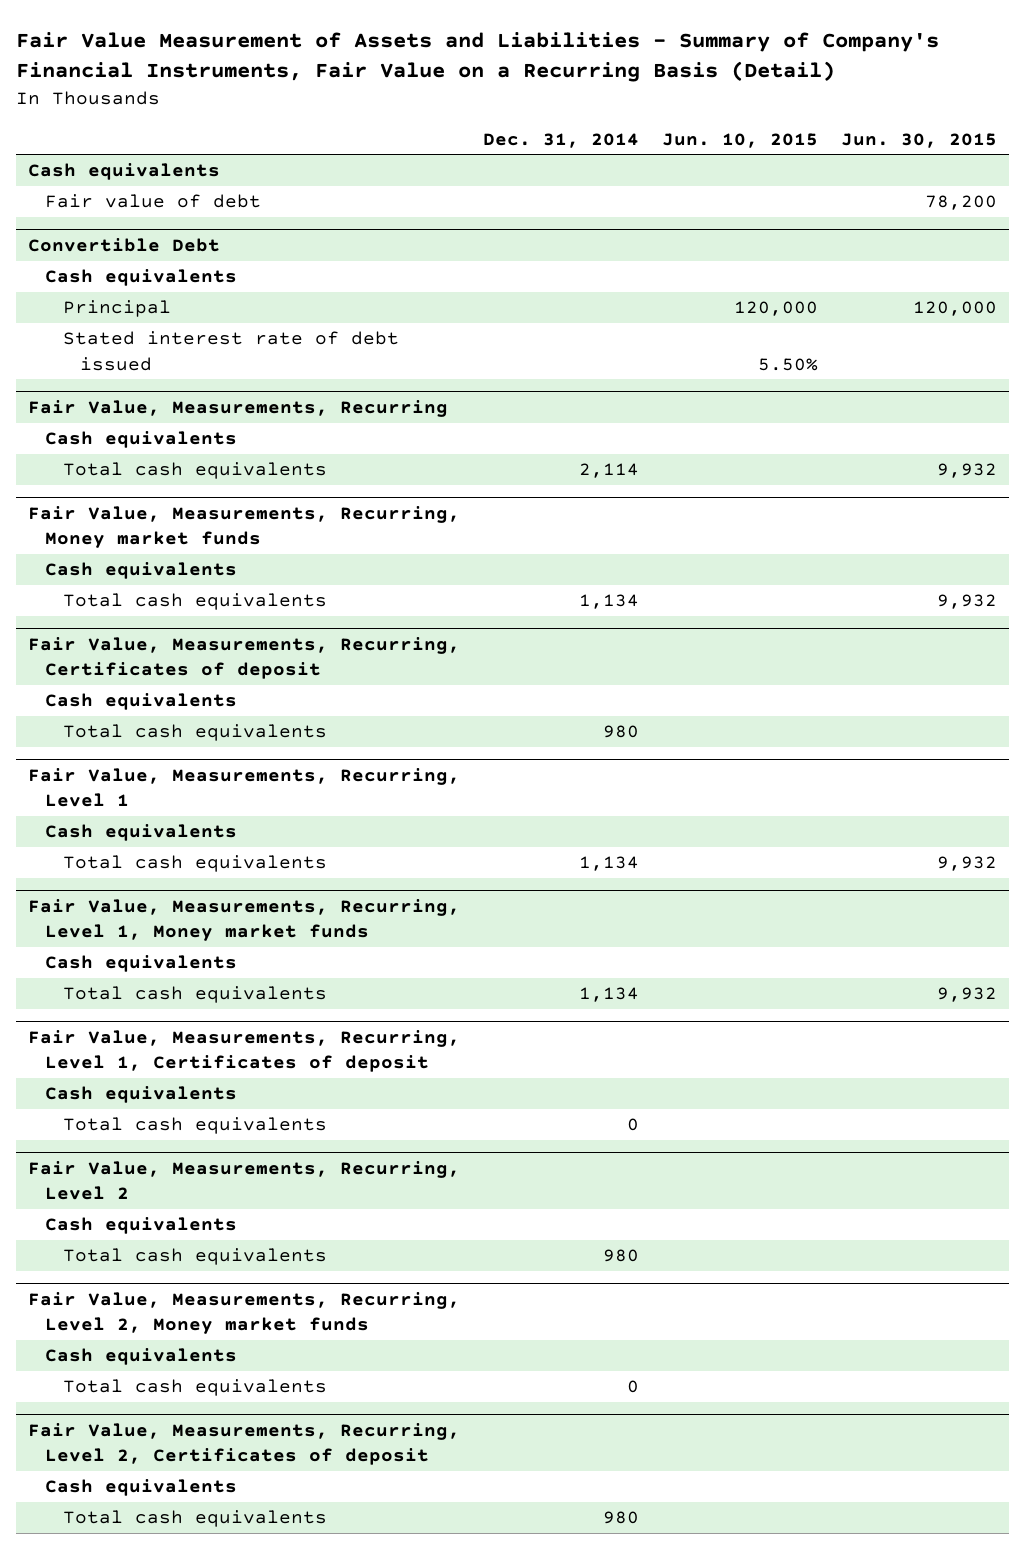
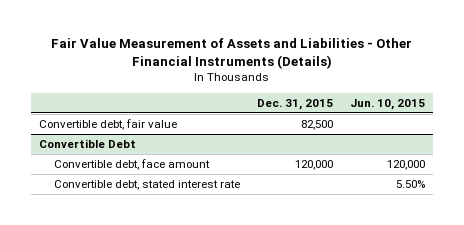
[16,31,940,83] Fair Value Measurement of Assets and Liabilities - Summary of Company's Financial Instruments, Fair Value on a Recurring Basis (Detail) -> [51,38,413,70] Fair Value Measurement of Assets and Liabilities - Other Financial Instruments (Details)
[483,132,640,148] Dec. 31, 2014 -> none
[841,132,998,148] Jun. 30, 2015 -> none
none -> [257,98,334,110] Dec. 31, 2015
[27,163,220,181] Cash equivalents -> none
[45,194,262,209] Fair value of debt -> [39,119,178,131] Convertible debt, fair value
[45,269,238,287] Cash equivalents -> none
[27,399,448,417] Fair Value, Measurements, Recurring -> none
[45,431,238,449] Cash equivalents -> none
[62,462,327,480] Total cash equivalents -> none
[27,505,460,549] Fair Value, Measurements, Recurring, Money market funds -> none
[45,562,238,580] Cash equivalents -> none
[62,593,327,611] Total cash equivalents -> none
[27,636,460,680] Fair Value, Measurements, Recurring, Certificates of deposit -> none
[45,693,238,711] Cash equivalents -> none
[62,724,327,742] Total cash equivalents -> none
[27,767,460,808] Fair Value, Measurements, Recurring, Level 1 -> none
[45,824,238,842] Cash equivalents -> none
[62,855,327,873] Total cash equivalents -> none
[27,898,460,942] Fair Value, Measurements, Recurring, Level 1, Money market funds -> none
[45,955,238,973] Cash equivalents -> none
[62,986,327,1004] Total cash equivalents -> none
[27,1029,460,1073] Fair Value, Measurements, Recurring, Level 1, Certificates of deposit -> none
[45,1086,238,1104] Cash equivalents -> none
[62,1117,327,1135] Total cash equivalents -> none
[27,1160,460,1201] Fair Value, Measurements, Recurring, Level 2 -> none
[45,1217,238,1235] Cash equivalents -> none
[62,1248,327,1266] Total cash equivalents -> none
[27,1291,460,1335] Fair Value, Measurements, Recurring, Level 2, Money market funds -> none
[45,1348,238,1366] Cash equivalents -> none
[62,1379,327,1397] Total cash equivalents -> none
[27,1422,460,1466] Fair Value, Measurements, Recurring, Level 2, Certificates of deposit -> none
[45,1479,238,1497] Cash equivalents -> none
[62,1510,327,1528] Total cash equivalents -> none
[62,300,171,318] Principal -> [54,159,211,171] Convertible debt, face amount
[62,331,399,371] Stated interest rate of debt issued -> [54,180,241,191] Convertible debt, stated interest rate

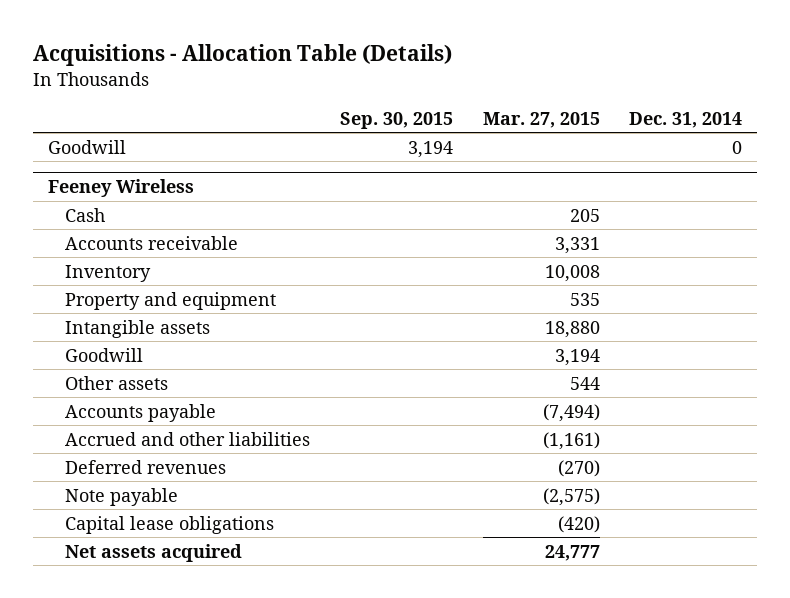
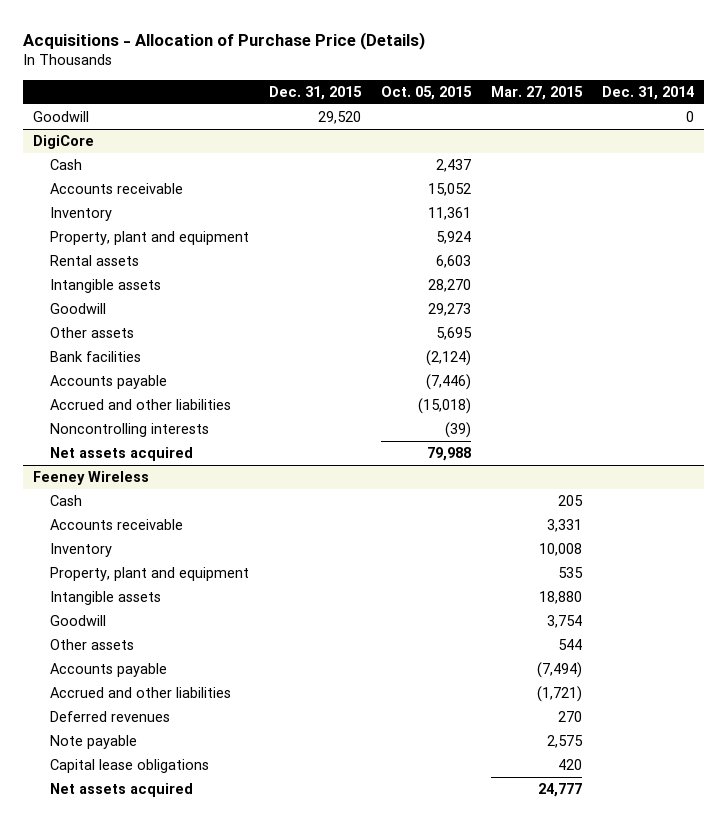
[33,44,453,67] Acquisitions - Allocation Table (Details) -> [23,31,426,50] Acquisitions - Allocation of Purchase Price (Details)
[340,111,454,129] Sep. 30, 2015 -> none
none -> [269,85,363,100] Dec. 31, 2015
none -> [381,85,473,100] Oct. 05, 2015
none -> [33,135,95,150] DigiCore
none -> [50,159,83,171] Cash
none -> [50,183,184,195] Accounts receivable
none -> [50,207,113,222] Inventory
none -> [50,231,250,246] Property, plant and equipment
none -> [50,255,140,267] Rental assets
none -> [50,279,162,294] Intangible assets
none -> [50,303,107,315] Goodwill
none -> [50,327,135,339] Other assets
none -> [50,351,142,363] Bank facilities
none -> [50,375,168,390] Accounts payable
none -> [50,399,232,411] Accrued and other liabilities
none -> [50,423,210,438] Noncontrolling interests
none -> [50,447,194,462] Net assets acquired
[65,291,277,310] Property and equipment -> [50,567,250,582] Property, plant and equipment
[554,348,600,366] 3,194 -> [547,615,583,629] 3,754
[542,431,600,450] (1,161) -> [537,686,583,703] (1,721)
[557,459,600,477] (270) -> [558,711,583,723] 270
[542,487,600,506] (2,575) -> [547,735,584,749] 2,575
[557,515,600,533] (420) -> [558,759,583,771] 420

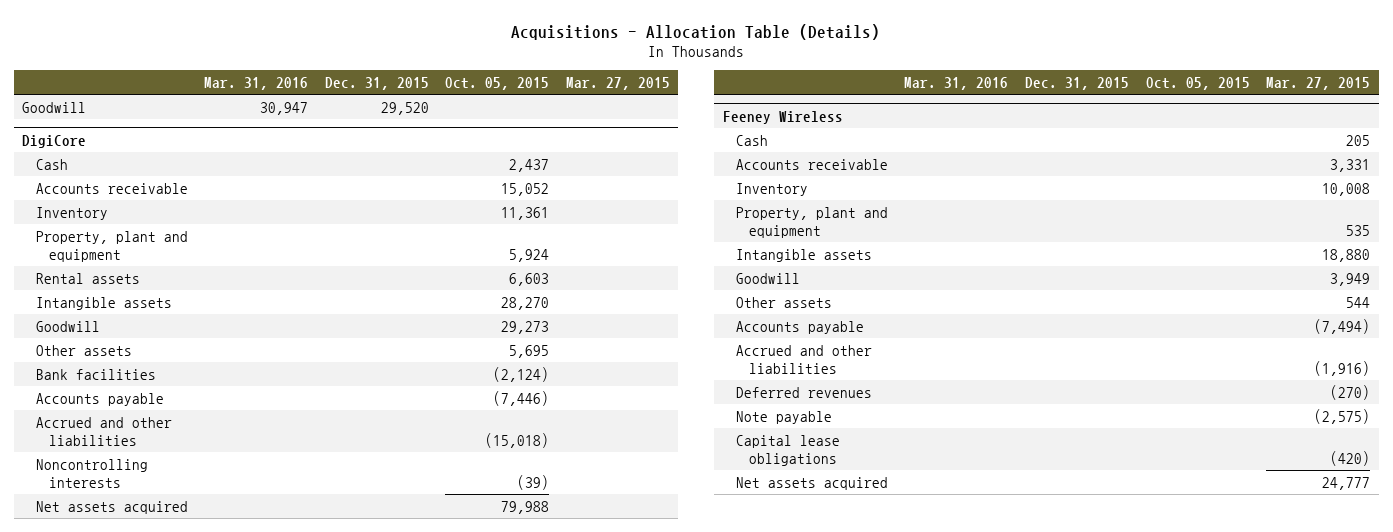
[23,31,426,50] Acquisitions - Allocation of Purchase Price (Details) -> [511,23,881,40] Acquisitions - Allocation Table (Details)
[602,85,695,100] Dec. 31, 2014 -> none
none -> [204,77,309,91] Mar. 31, 2016
[547,615,583,629] 3,754 -> [1330,272,1371,286] 3,949
[537,686,583,703] (1,721) -> [1314,360,1371,376] (1,916)
[558,711,583,723] 270 -> [1330,384,1371,400] (270)
[547,735,584,749] 2,575 -> [1314,408,1371,424] (2,575)
[558,759,583,771] 420 -> [1330,450,1371,466] (420)

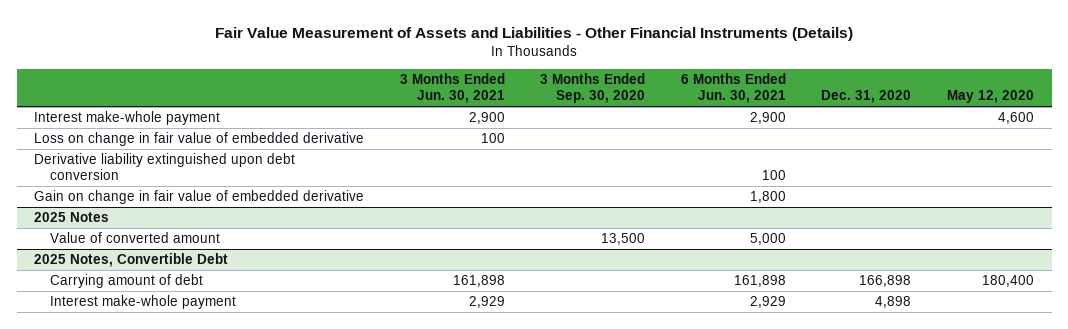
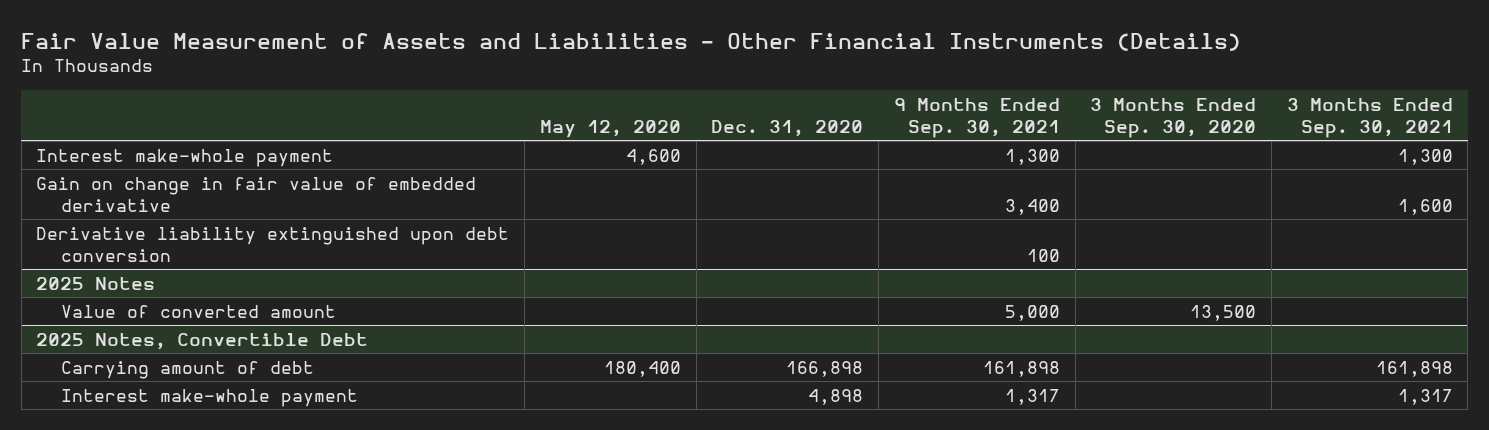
[399,73,505,104] 3 Months Ended Jun. 30, 2021 -> none
[680,73,786,104] 6 Months Ended Jun. 30, 2021 -> none
none -> [893,97,1060,138] 9 Months Ended Sep. 30, 2021
none -> [1286,97,1453,138] 3 Months Ended Sep. 30, 2021
[34,132,365,147] Loss on change in fair value of embedded derivative -> none
[34,153,296,181] Derivative liability extinguished upon debt conversion -> [36,226,510,262] Derivative liability extinguished upon debt conversion

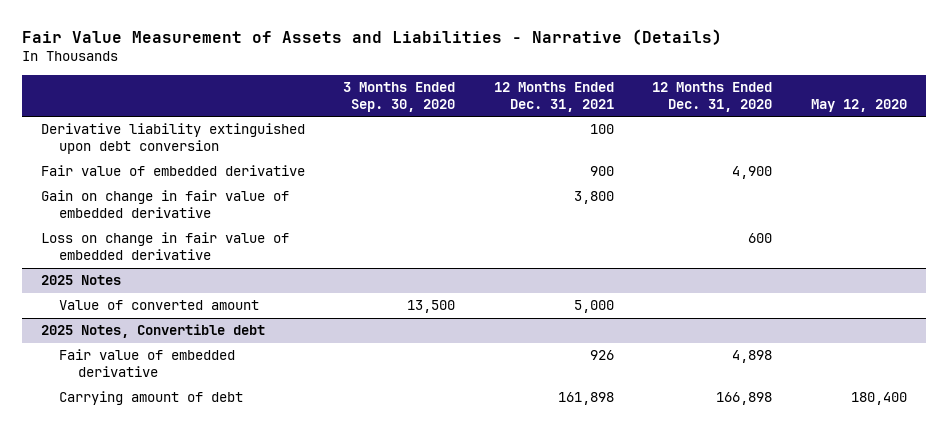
[21,32,1242,51] Fair Value Measurement of Assets and Liabilities - Other Financial Instruments (Details) -> [21,28,722,45] Fair Value Measurement of Assets and Liabilities - Narrative (Details)
[711,119,864,137] Dec. 31, 2020 -> none
[893,97,1060,138] 9 Months Ended Sep. 30, 2021 -> none
[1286,97,1453,138] 3 Months Ended Sep. 30, 2021 -> none
none -> [493,81,614,112] 12 Months Ended Dec. 31, 2021
none -> [652,81,773,112] 12 Months Ended Dec. 31, 2020
[36,148,334,167] Interest make-whole payment -> none
none -> [40,165,305,177] Fair value of embedded derivative
[36,176,477,212] Gain on change in fair value of embedded derivative -> [40,190,289,219] Gain on change in fair value of embedded derivative
none -> [40,232,289,261] Loss on change in fair value of embedded derivative
[36,332,369,350] 2025 Notes, Convertible Debt -> [40,324,265,339] 2025 Notes, Convertible debt
none -> [59,349,236,378] Fair value of embedded derivative
[61,388,359,407] Interest make-whole payment -> none

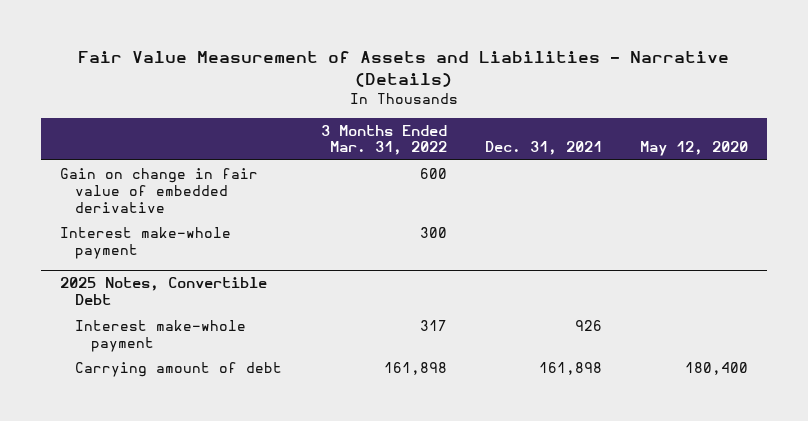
[343,81,456,112] 3 Months Ended Sep. 30, 2020 -> none
[493,81,614,112] 12 Months Ended Dec. 31, 2021 -> none
[652,81,773,112] 12 Months Ended Dec. 31, 2020 -> none
none -> [320,124,447,156] 3 Months Ended Mar. 31, 2022
none -> [484,141,602,156] Dec. 31, 2021
[40,123,305,155] Derivative liability extinguished upon debt conversion -> none
[40,165,305,177] Fair value of embedded derivative -> none
[40,232,289,261] Loss on change in fair value of embedded derivative -> none
[40,275,121,286] 2025 Notes -> none
[59,300,260,311] Value of converted amount -> none
none -> [59,227,231,259] Interest make-whole payment
[40,324,265,339] 2025 Notes, Convertible debt -> [59,277,267,306] 2025 Notes, Convertible Debt
[59,349,236,378] Fair value of embedded derivative -> [75,320,247,352] Interest make-whole payment

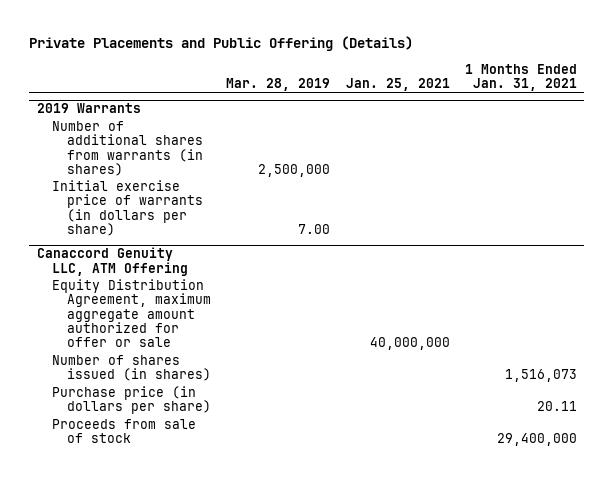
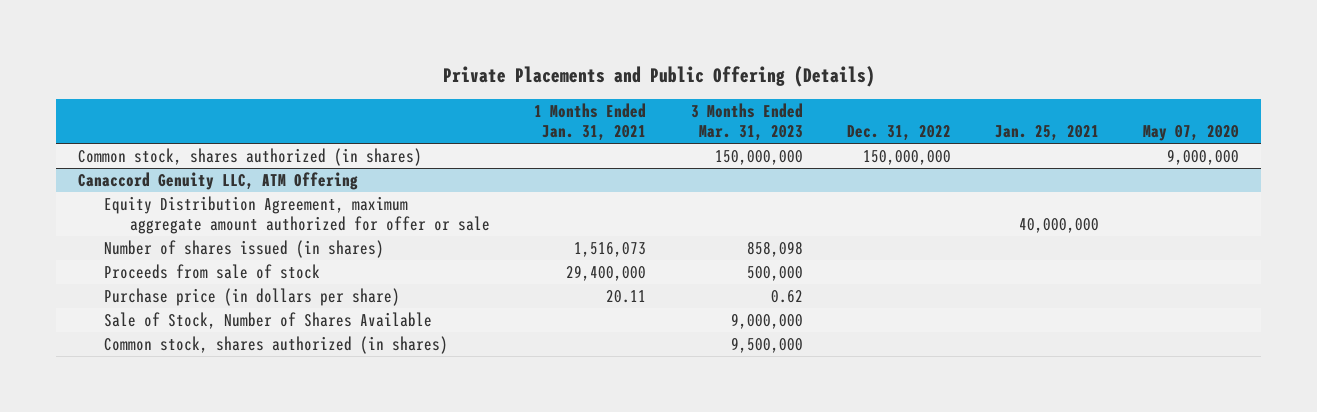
[226,77,331,91] Mar. 28, 2019 -> none
none -> [690,103,803,141] 3 Months Ended Mar. 31, 2023
none -> [846,124,951,141] Dec. 31, 2022
none -> [1143,124,1240,141] May 07, 2020
[36,103,141,114] 2019 Warrants -> none
[51,121,204,177] Number of additional shares from warrants (in shares) -> none
[51,180,204,237] Initial exercise price of warrants (in dollars per share) -> none
none -> [78,147,423,166] Common stock, shares authorized (in shares)
[51,386,212,415] Purchase price (in dollars per share) -> [104,287,401,306] Purchase price (in dollars per share)
none -> [104,311,433,329] Sale of Stock, Number of Shares Available
none -> [104,335,449,354] Common stock, shares authorized (in shares)

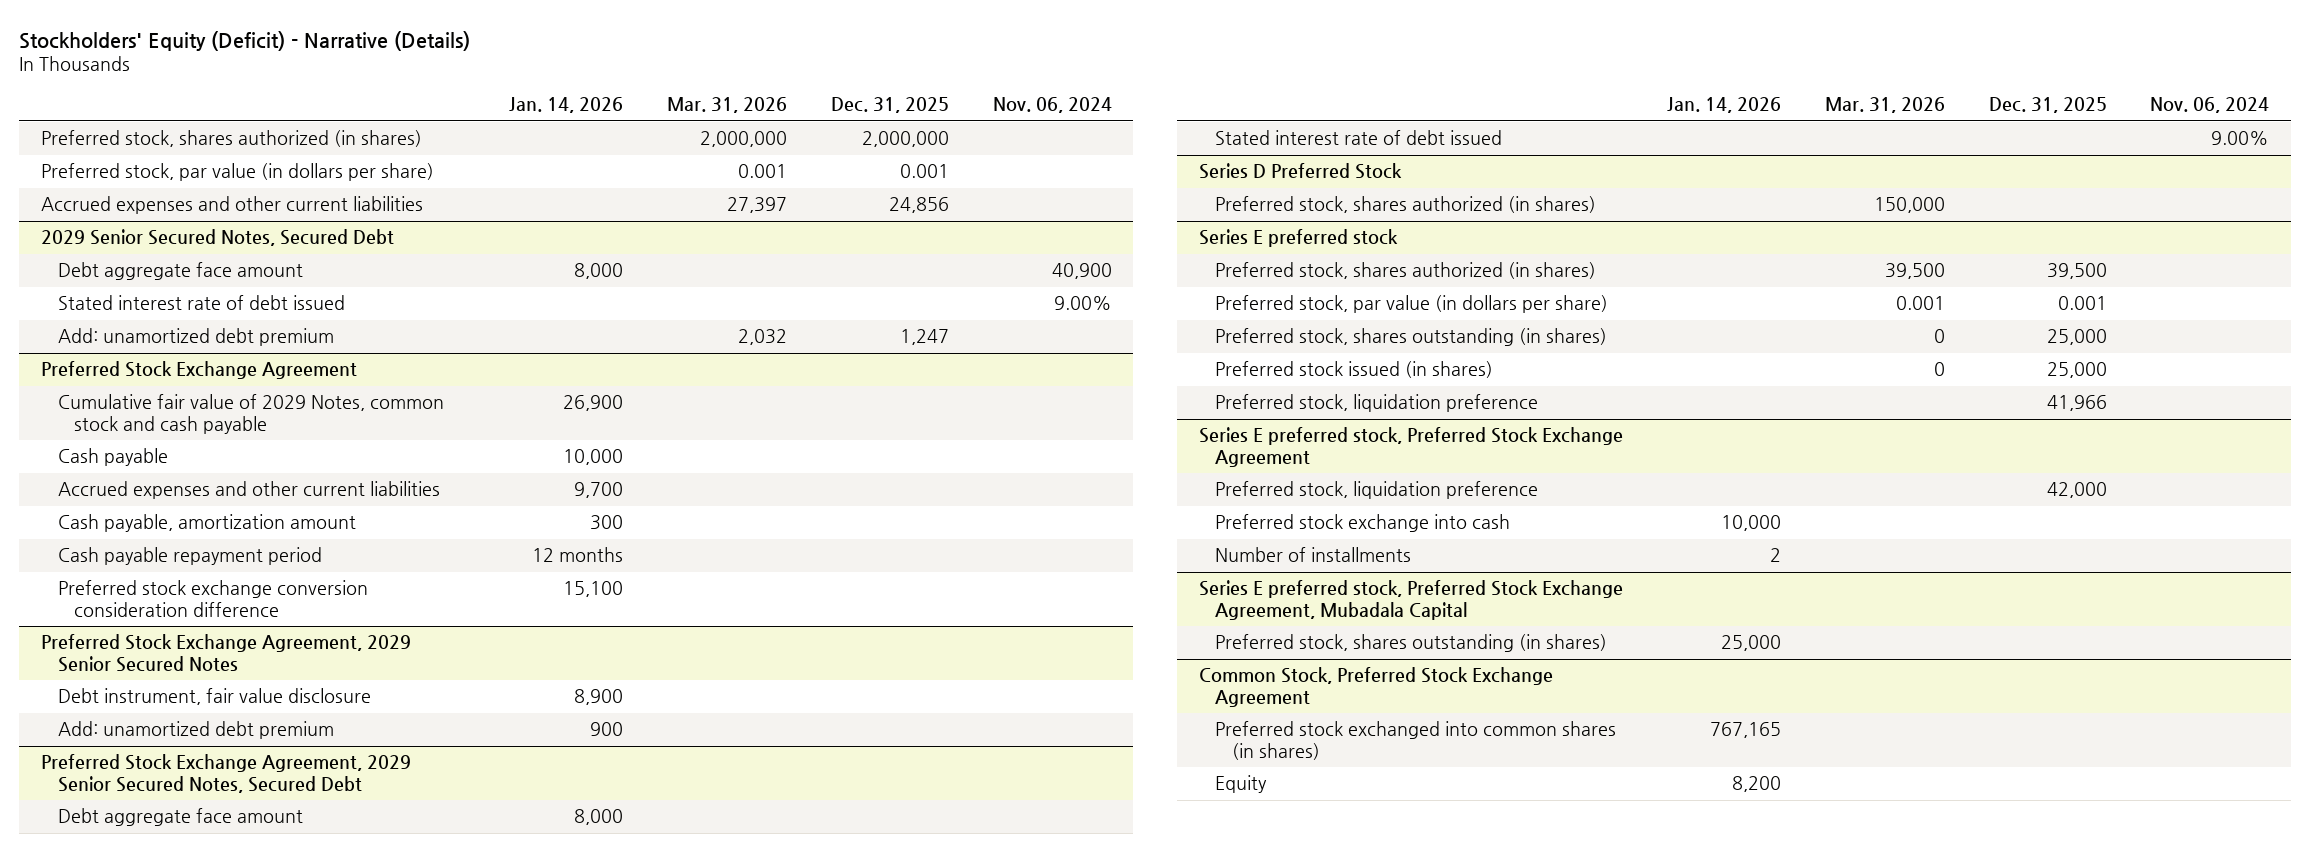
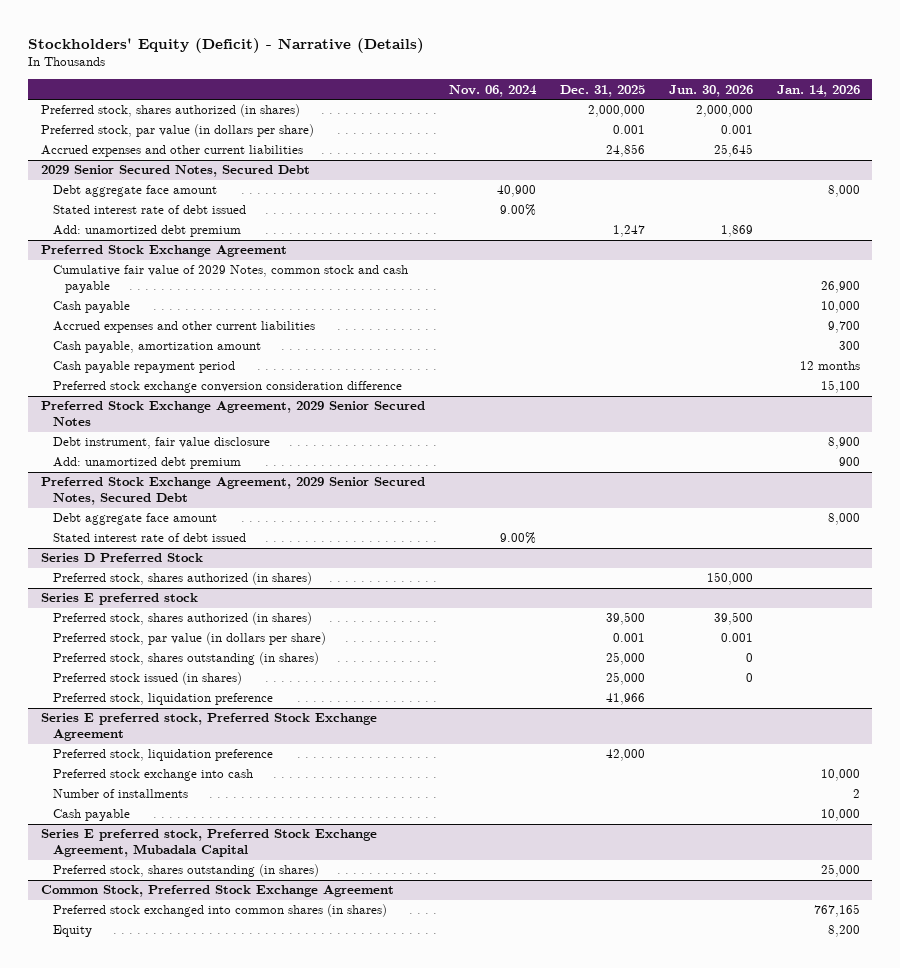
[666,97,787,114] Mar. 31, 2026 -> none
none -> [668,84,753,97] Jun. 30, 2026
none -> [52,809,130,822] Cash payable

